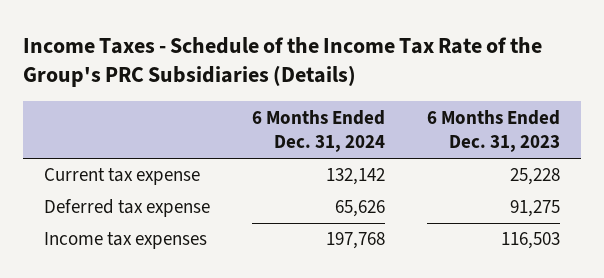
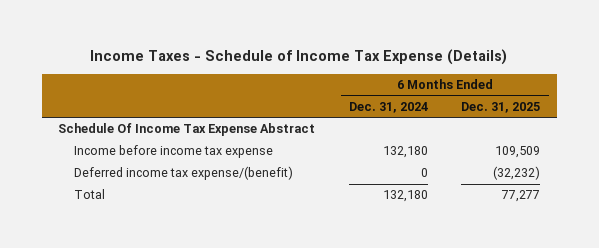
[22,36,542,88] Income Taxes - Schedule of the Income Tax Rate of the Group's PRC Subsidiaries (Details) -> [90,49,508,66] Income Taxes - Schedule of Income Tax Expense (Details)
[426,109,560,153] 6 Months Ended Dec. 31, 2023 -> none
none -> [461,101,541,113] Dec. 31, 2025
[43,168,200,186] Current tax expense -> none
[43,232,207,250] Income tax expenses -> none
none -> [58,123,316,137] Schedule Of Income Tax Expense Abstract
none -> [74,145,274,159] Income before income tax expense
[43,199,210,218] Deferred tax expense -> [74,166,294,181] Deferred income tax expense/(benefit)
[334,200,385,218] 65,626 -> [420,168,428,178] 0
none -> [74,189,106,200] Total

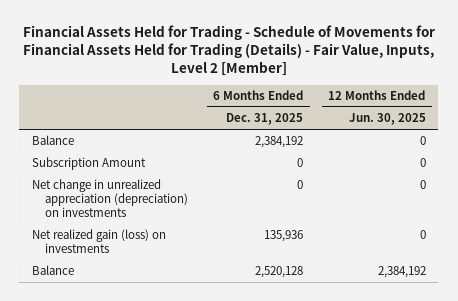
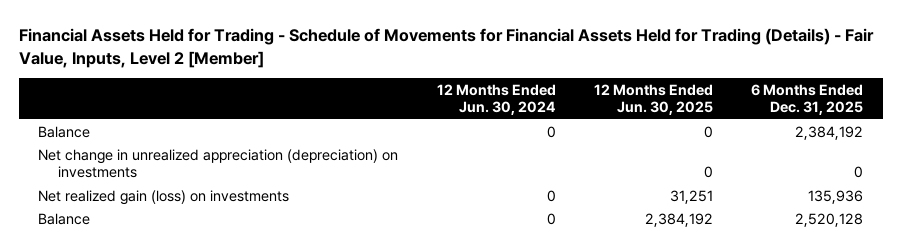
none -> [436,83,556,116] 12 Months Ended Jun. 30, 2024
[32,157,147,171] Subscription Amount -> none
[419,230,426,240] 0 -> [669,189,713,204] 31,251

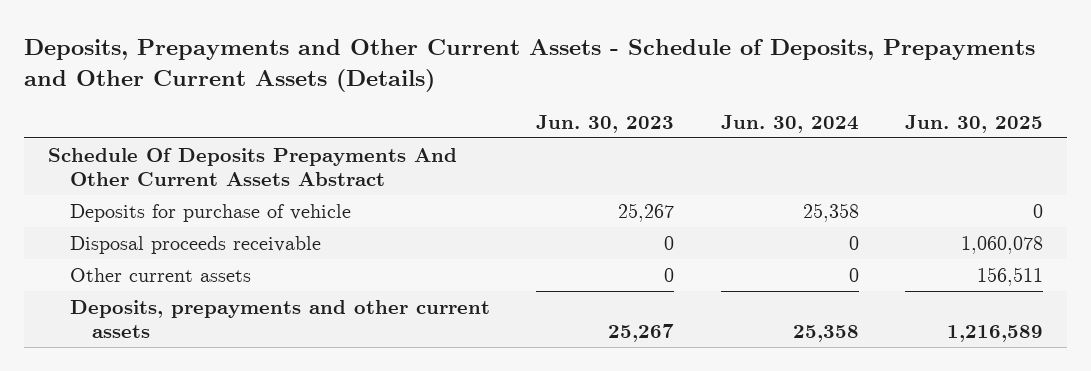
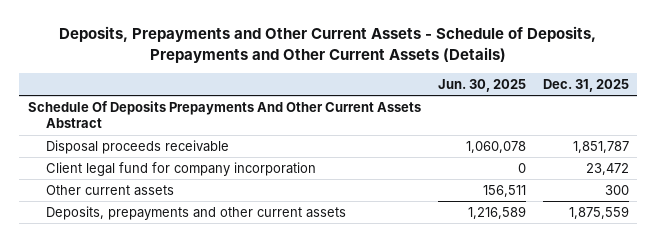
[536,114,675,133] Jun. 30, 2023 -> none
[720,114,859,133] Jun. 30, 2024 -> none
none -> [542,78,629,92] Dec. 31, 2025
[69,203,351,222] Deposits for purchase of vehicle -> none
none -> [45,161,316,176] Client legal fund for company incorporation

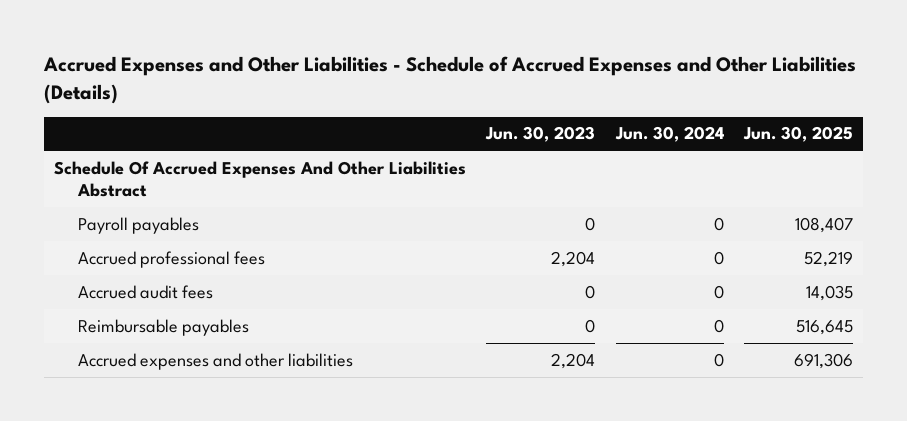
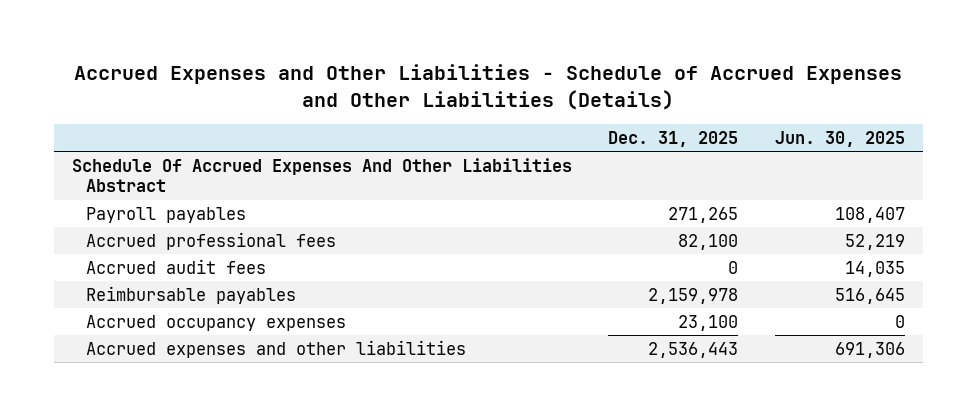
[485,126,596,143] Jun. 30, 2023 -> none
[614,126,724,143] Jun. 30, 2024 -> none
none -> [608,130,739,147] Dec. 31, 2025
none -> [85,314,346,331] Accrued occupancy expenses

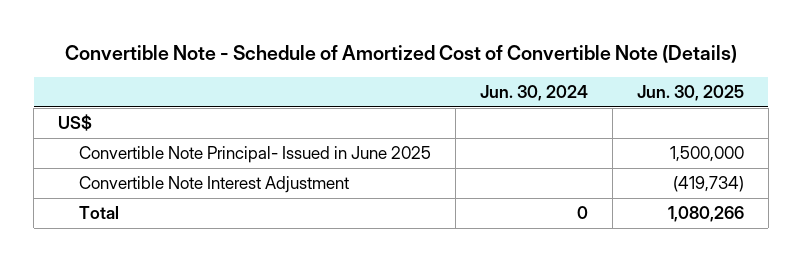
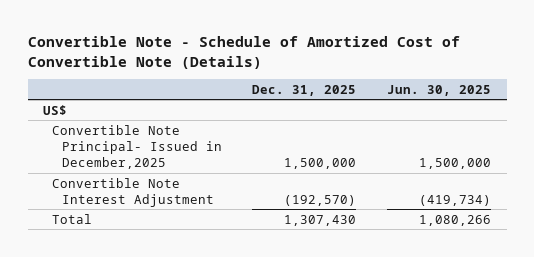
[479,85,588,102] Jun. 30, 2024 -> none
none -> [252,84,357,96] Dec. 31, 2025
[78,146,431,164] Convertible Note Principal- Issued in June 2025 -> [52,124,222,170] Convertible Note Principal- Issued in December,2025

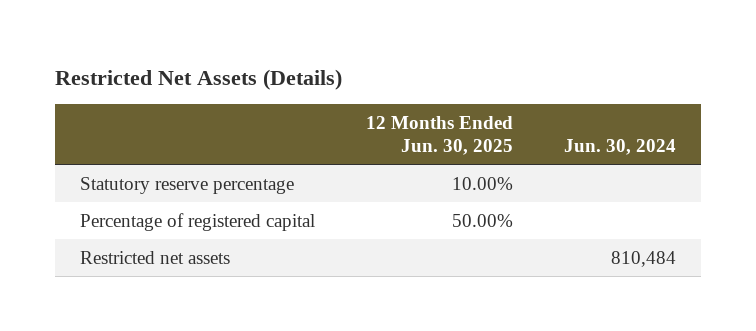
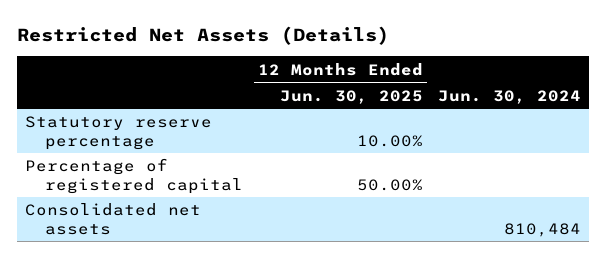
[80,250,231,264] Restricted net assets -> [25,203,202,235] Consolidated net assets

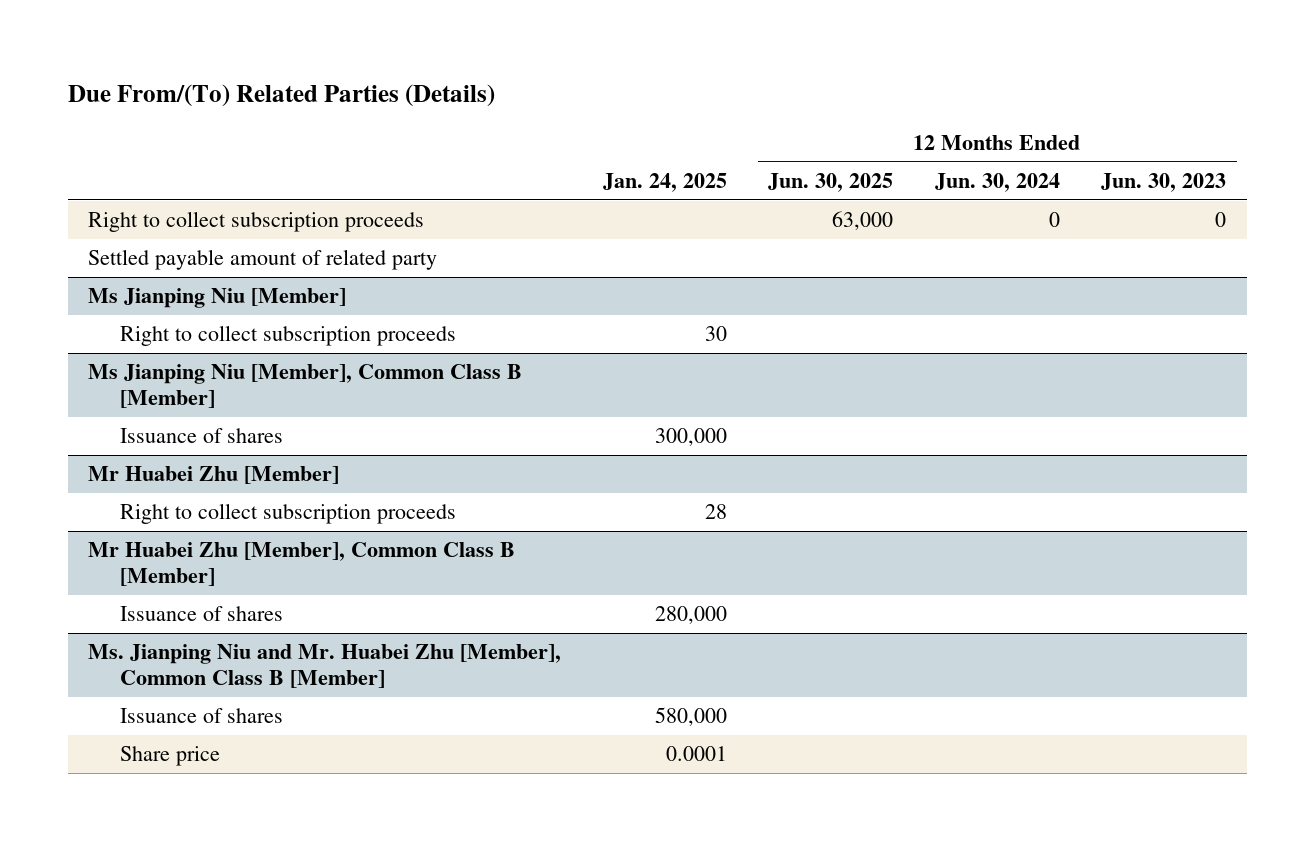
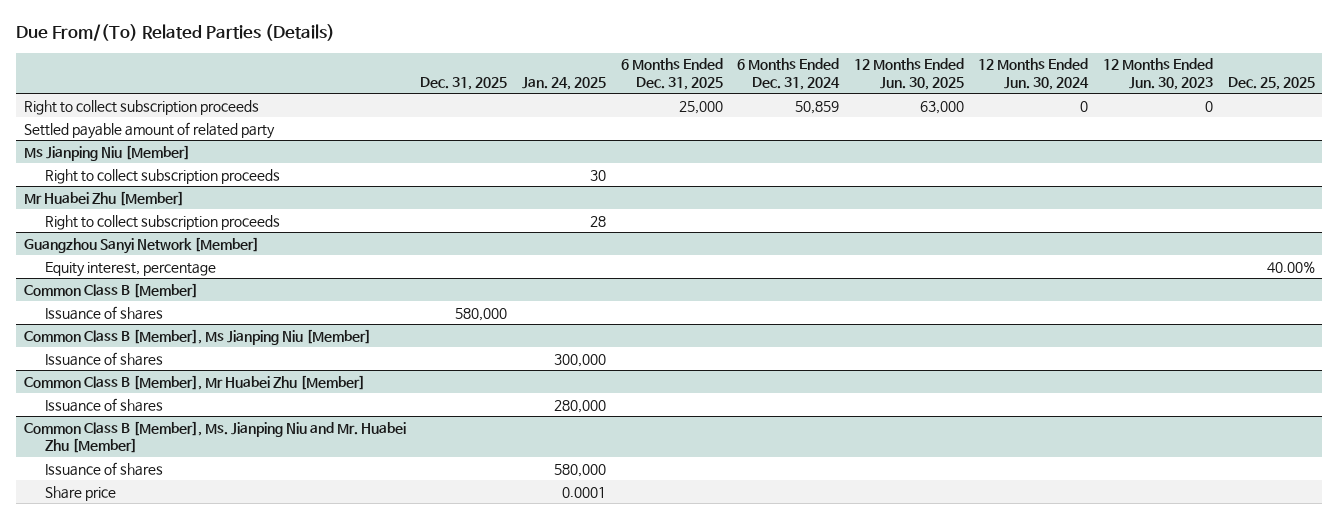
none -> [420,76,508,90] Dec. 31, 2025
none -> [620,58,723,90] 6 Months Ended Dec. 31, 2025
none -> [737,58,841,90] 6 Months Ended Dec. 31, 2024
none -> [1227,76,1315,90] Dec. 25, 2025
[88,364,523,409] Ms Jianping Niu [Member], Common Class B [Member] -> none
[120,428,284,444] Issuance of shares -> none
none -> [23,236,259,254] Guangzhou Sanyi Network [Member]
none -> [44,261,216,277] Equity interest, percentage
none -> [23,282,198,298] Common Class B [Member]
none -> [44,305,163,320] Issuance of shares
none -> [23,328,371,345] Common Class B [Member], Ms Jianping Niu [Member]
none -> [44,351,163,366] Issuance of shares
[88,542,516,587] Mr Huabei Zhu [Member], Common Class B [Member] -> [23,374,365,390] Common Class B [Member], Mr Huabei Zhu [Member]
[88,644,562,689] Ms. Jianping Niu and Mr. Huabei Zhu [Member], Common Class B [Member] -> [23,420,406,454] Common Class B [Member], Ms. Jianping Niu and Mr. Huabei Zhu [Member]

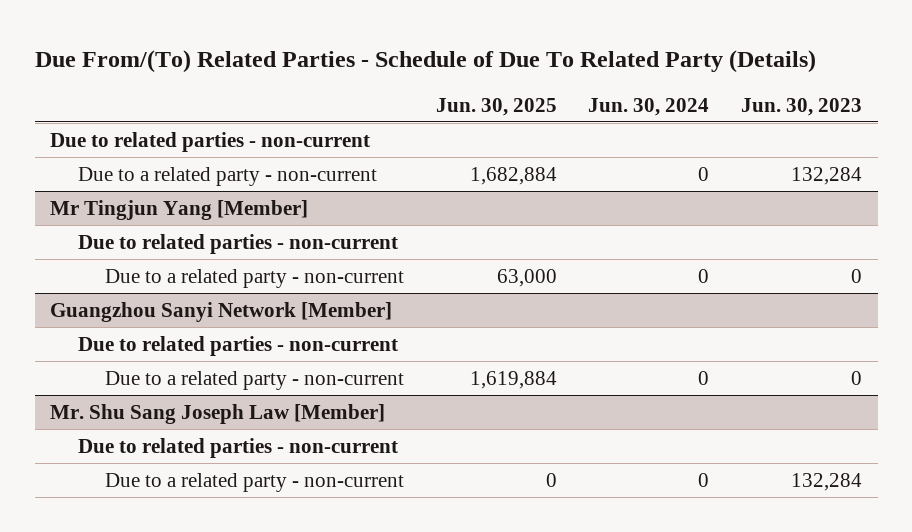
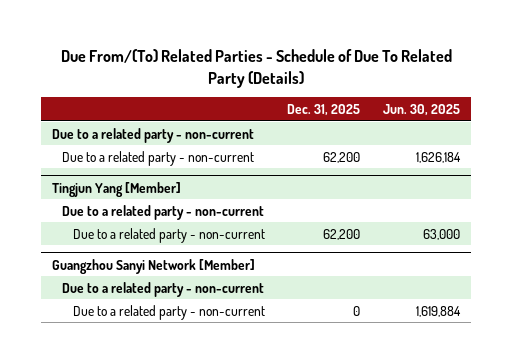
[588,97,710,116] Jun. 30, 2024 -> none
[740,97,862,116] Jun. 30, 2023 -> none
none -> [287,104,361,117] Dec. 31, 2025
[50,131,371,152] Due to related parties - non-current -> [52,127,255,143] Due to a related party - non-current
[469,166,557,185] 1,682,884 -> [415,151,461,163] 1,626,184
[50,199,309,220] Mr Tingjun Yang [Member] -> [52,181,182,197] Tingjun Yang [Member]
[77,233,398,254] Due to related parties - non-current -> [62,204,265,220] Due to a related party - non-current
[77,335,398,356] Due to related parties - non-current -> [62,281,265,297] Due to a related party - non-current
[50,403,386,424] Mr. Shu Sang Joseph Law [Member] -> none
[77,437,398,458] Due to related parties - non-current -> none
[104,472,404,492] Due to a related party - non-current -> none

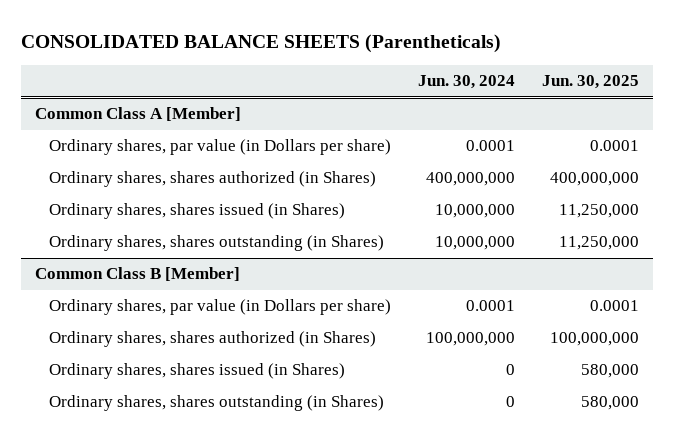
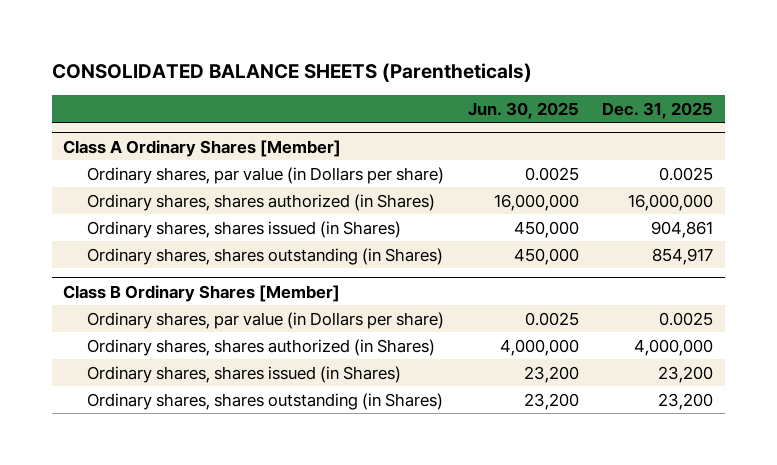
[418,75,516,90] Jun. 30, 2024 -> none
none -> [602,102,714,120] Dec. 31, 2025
[35,107,242,122] Common Class A [Member] -> [63,139,342,157] Class A Ordinary Shares [Member]
[590,140,640,152] 0.0001 -> [524,166,579,181] 0.0025
[550,172,640,187] 400,000,000 -> [493,193,579,211] 16,000,000
[559,204,640,219] 11,250,000 -> [513,220,579,238] 450,000
[559,236,640,251] 11,250,000 -> [513,247,579,265] 450,000
[35,267,241,282] Common Class B [Member] -> [63,284,341,302] Class B Ordinary Shares [Member]
[590,300,640,312] 0.0001 -> [524,311,579,326] 0.0025
[550,332,640,347] 100,000,000 -> [499,338,579,356] 4,000,000
[581,364,640,379] 580,000 -> [523,365,579,383] 23,200
[581,396,640,411] 580,000 -> [523,392,579,410] 23,200

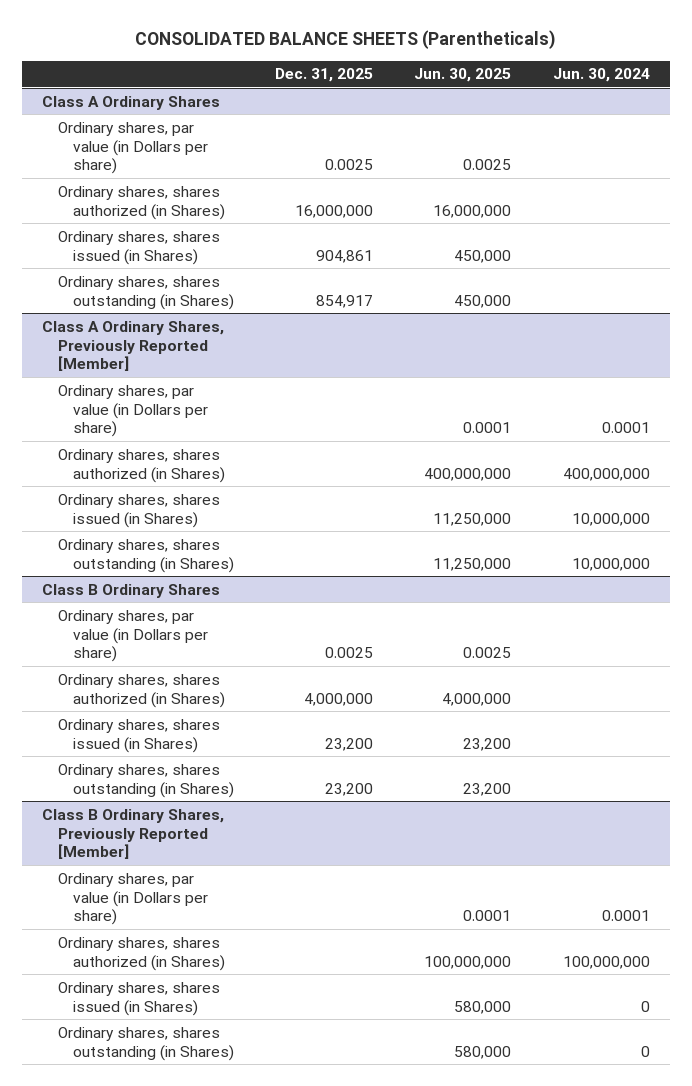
none -> [552,68,650,83] Jun. 30, 2024
[63,139,342,157] Class A Ordinary Shares [Member] -> [42,95,221,110] Class A Ordinary Shares
none -> [42,320,225,372] Class A Ordinary Shares, Previously Reported [Member]
none -> [57,384,209,438] Ordinary shares, par value (in Dollars per share)
none -> [57,448,226,483] Ordinary shares, shares authorized (in Shares)
none -> [57,493,220,528] Ordinary shares, shares issued (in Shares)
none -> [57,538,235,573] Ordinary shares, shares outstanding (in Shares)
[63,284,341,302] Class B Ordinary Shares [Member] -> [42,583,221,598] Class B Ordinary Shares
none -> [42,808,225,860] Class B Ordinary Shares, Previously Reported [Member]
none -> [57,872,209,926] Ordinary shares, par value (in Dollars per share)
none -> [57,936,226,971] Ordinary shares, shares authorized (in Shares)
none -> [57,981,220,1016] Ordinary shares, shares issued (in Shares)
none -> [57,1026,235,1061] Ordinary shares, shares outstanding (in Shares)

